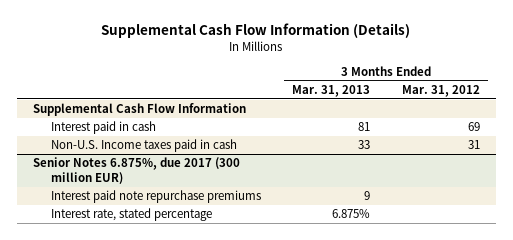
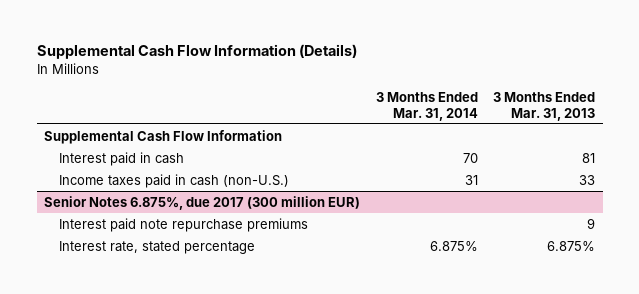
[401,84,480,97] Mar. 31, 2012 -> none
none -> [375,92,478,121] 3 Months Ended Mar. 31, 2014
[50,139,237,153] Non-U.S. Income taxes paid in cash -> [59,173,290,188] Income taxes paid in cash (non-U.S.)

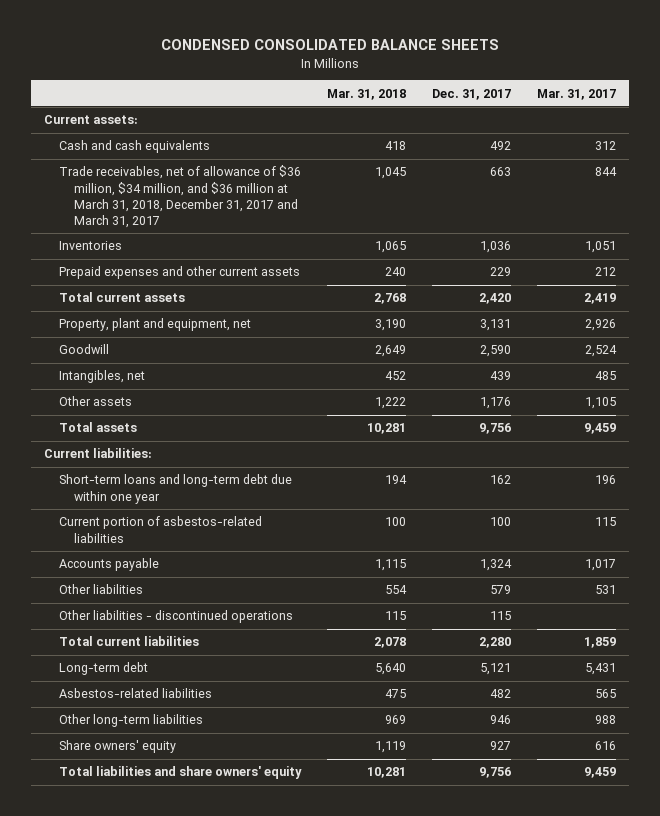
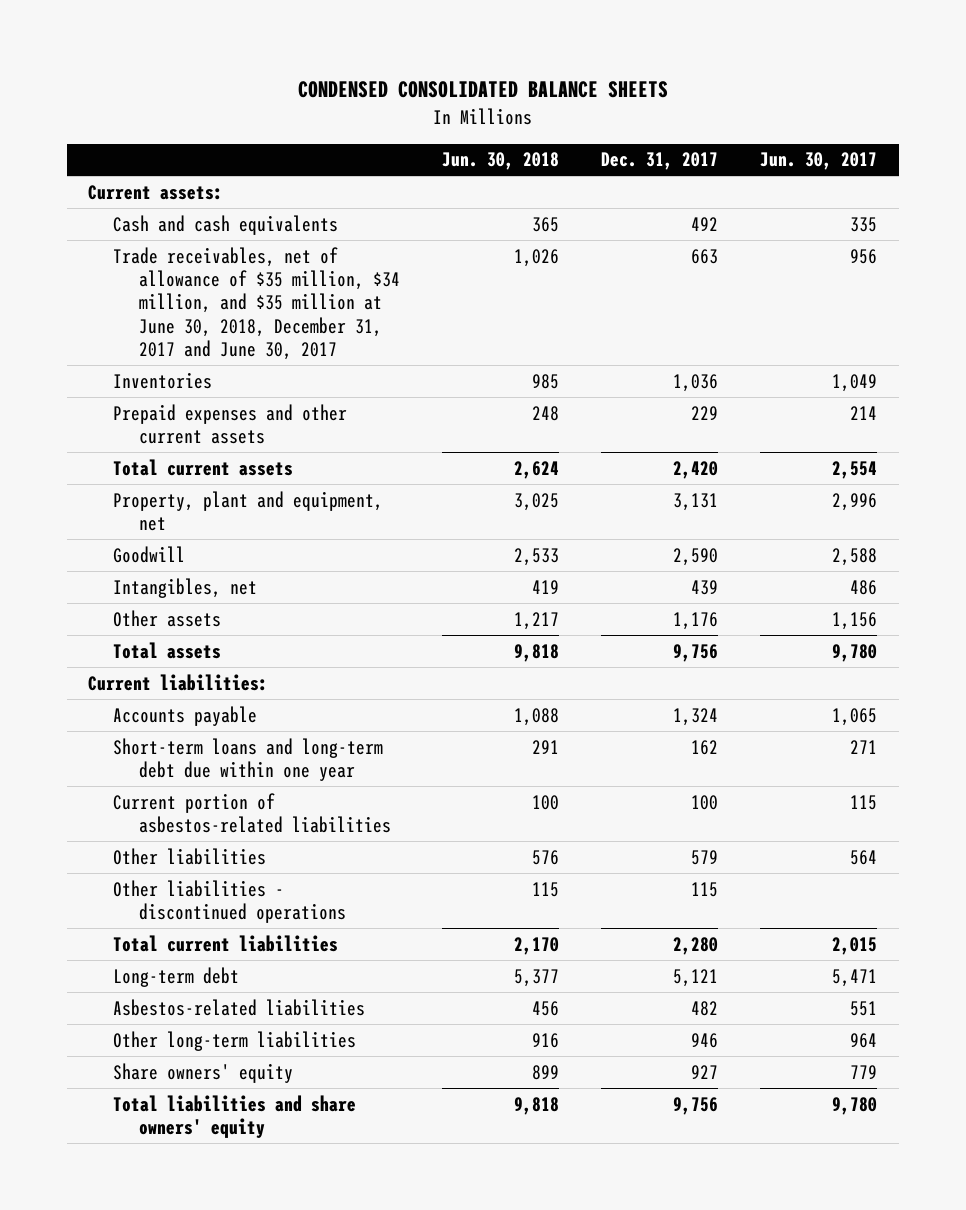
[326,88,406,100] Mar. 31, 2018 -> none
[537,88,617,100] Mar. 31, 2017 -> none
none -> [442,152,560,171] Jun. 30, 2018
none -> [760,152,878,171] Jun. 30, 2017
[58,165,301,229] Trade receivables, net of allowance of $36 million, $34 million, and $36 million at March 31, 2018, December 31, 2017 and March 31, 2017 -> [113,246,400,360] Trade receivables, net of allowance of $35 million, $34 million, and $35 million at June 30, 2018, December 31, 2017 and June 30, 2017
[58,558,159,572] Accounts payable -> [113,705,258,726] Accounts payable

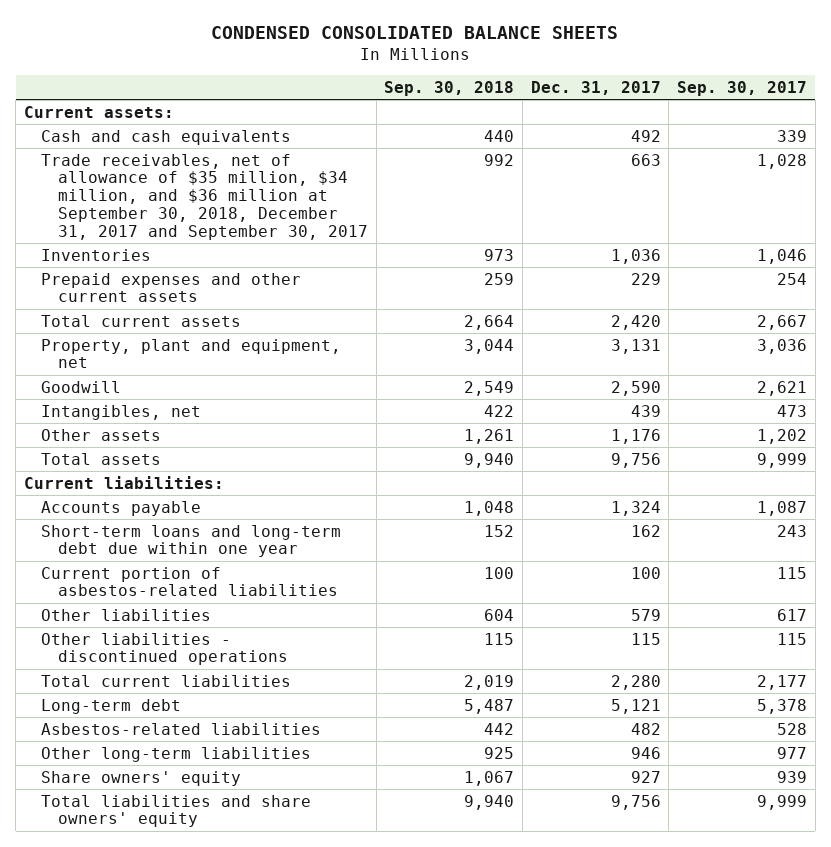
[442,152,560,171] Jun. 30, 2018 -> none
[760,152,878,171] Jun. 30, 2017 -> none
none -> [384,80,515,96] Sep. 30, 2018
none -> [677,80,808,96] Sep. 30, 2017
[113,246,400,360] Trade receivables, net of allowance of $35 million, $34 million, and $35 million at June 30, 2018, December 31, 2017 and June 30, 2017 -> [40,153,369,240] Trade receivables, net of allowance of $35 million, $34 million, and $36 million at September 30, 2018, December 31, 2017 and September 30, 2017

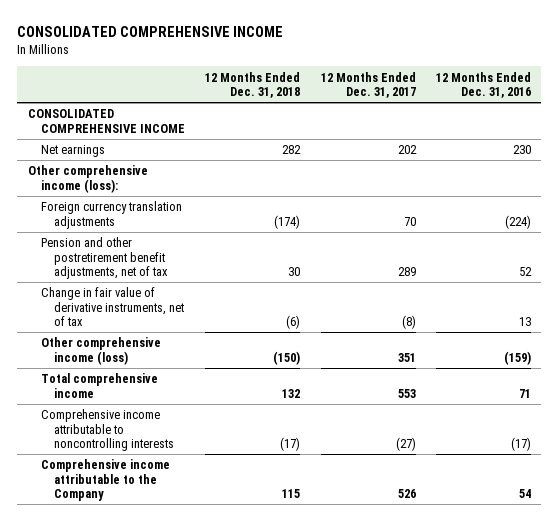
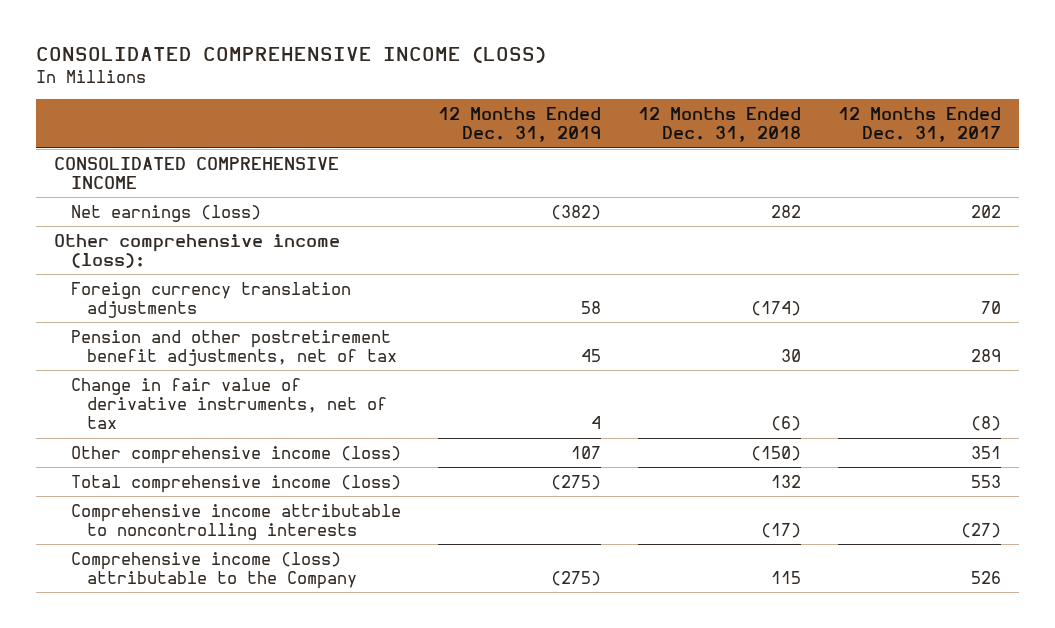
[17,25,284,37] CONSOLIDATED COMPREHENSIVE INCOME -> [35,45,546,63] CONSOLIDATED COMPREHENSIVE INCOME (LOSS)
[435,71,531,99] 12 Months Ended Dec. 31, 2016 -> none
none -> [437,106,601,143] 12 Months Ended Dec. 31, 2019
[40,145,105,158] Net earnings -> [70,204,261,222] Net earnings (loss)
[40,373,158,398] Total comprehensive income -> [70,474,401,493] Total comprehensive income (loss)
[40,459,170,502] Comprehensive income attributable to the Company -> [70,551,358,590] Comprehensive income (loss) attributable to the Company

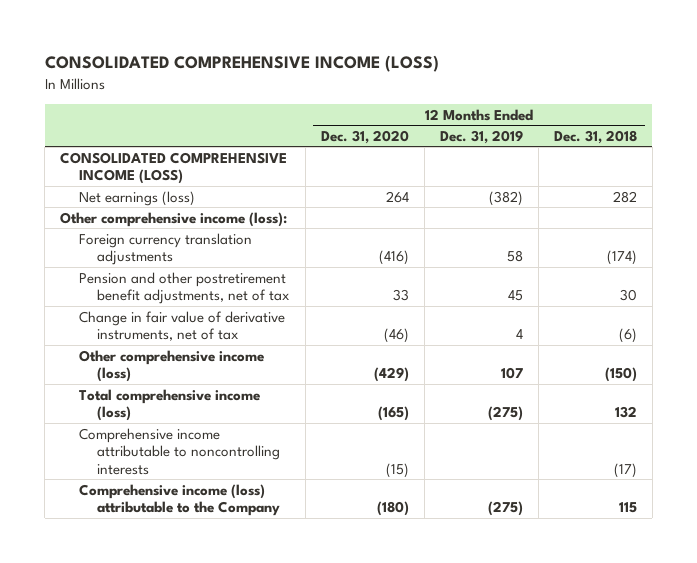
[837,106,1001,143] 12 Months Ended Dec. 31, 2017 -> none
none -> [320,129,409,144] Dec. 31, 2020
[54,156,340,190] CONSOLIDATED COMPREHENSIVE INCOME -> [60,151,288,185] CONSOLIDATED COMPREHENSIVE INCOME (LOSS)

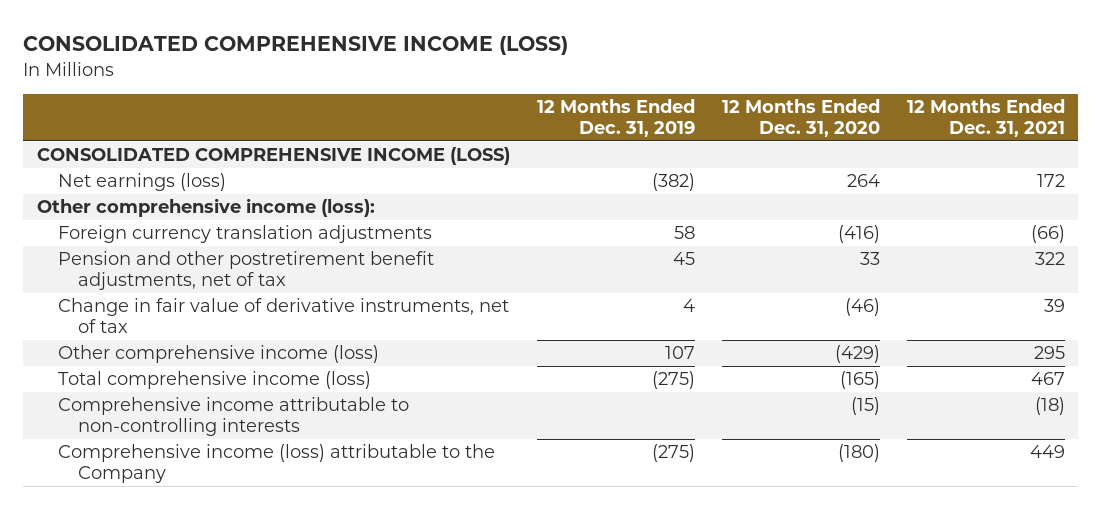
[553,129,637,144] Dec. 31, 2018 -> none
none -> [906,99,1065,137] 12 Months Ended Dec. 31, 2021
[78,427,280,475] Comprehensive income attributable to noncontrolling interests -> [57,397,409,437] Comprehensive income attributable to non-controlling interests

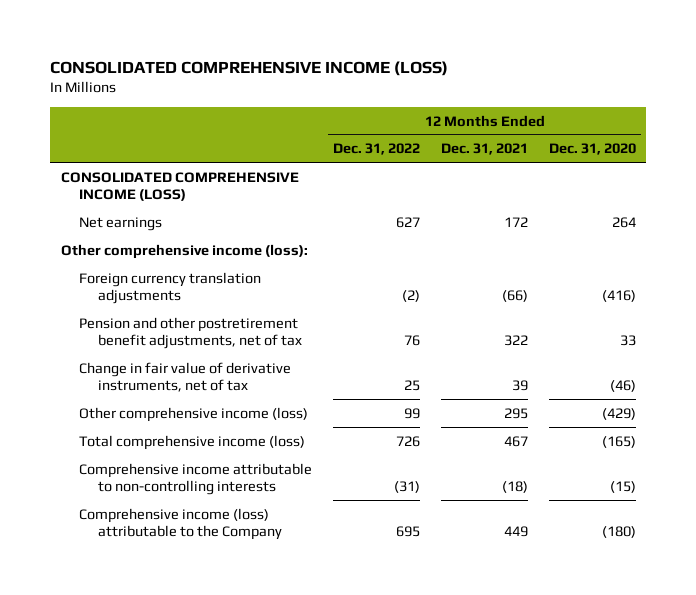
[536,99,695,137] 12 Months Ended Dec. 31, 2019 -> none
none -> [333,143,421,156] Dec. 31, 2022
[57,173,226,192] Net earnings (loss) -> [79,216,163,231] Net earnings

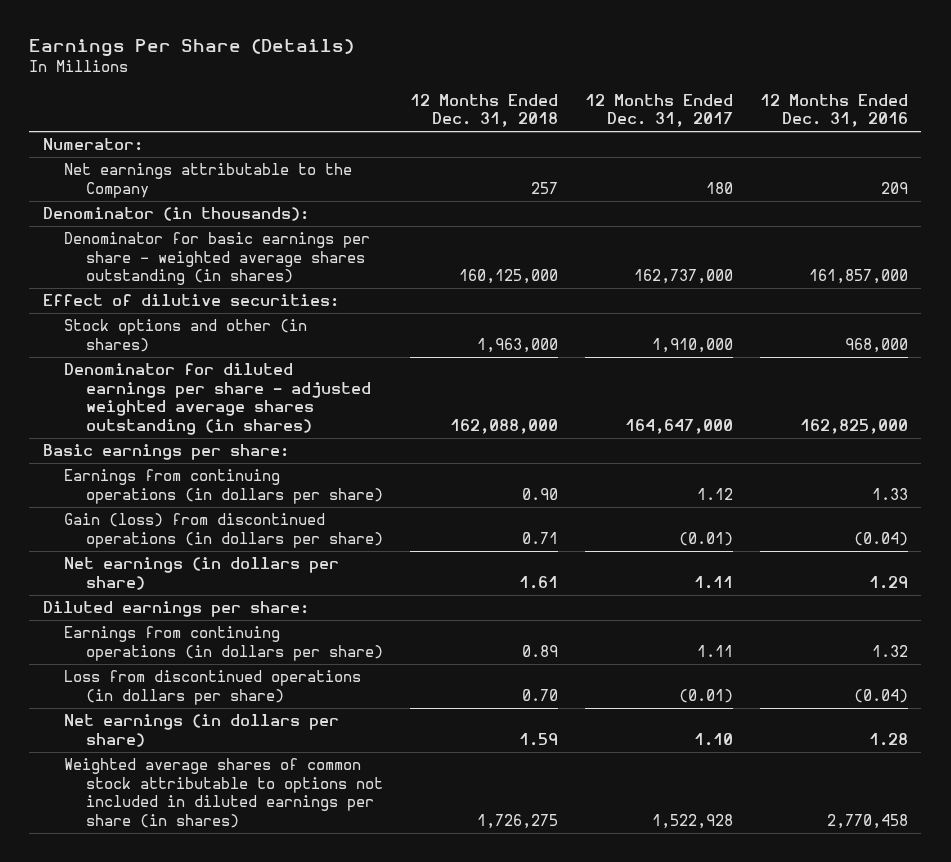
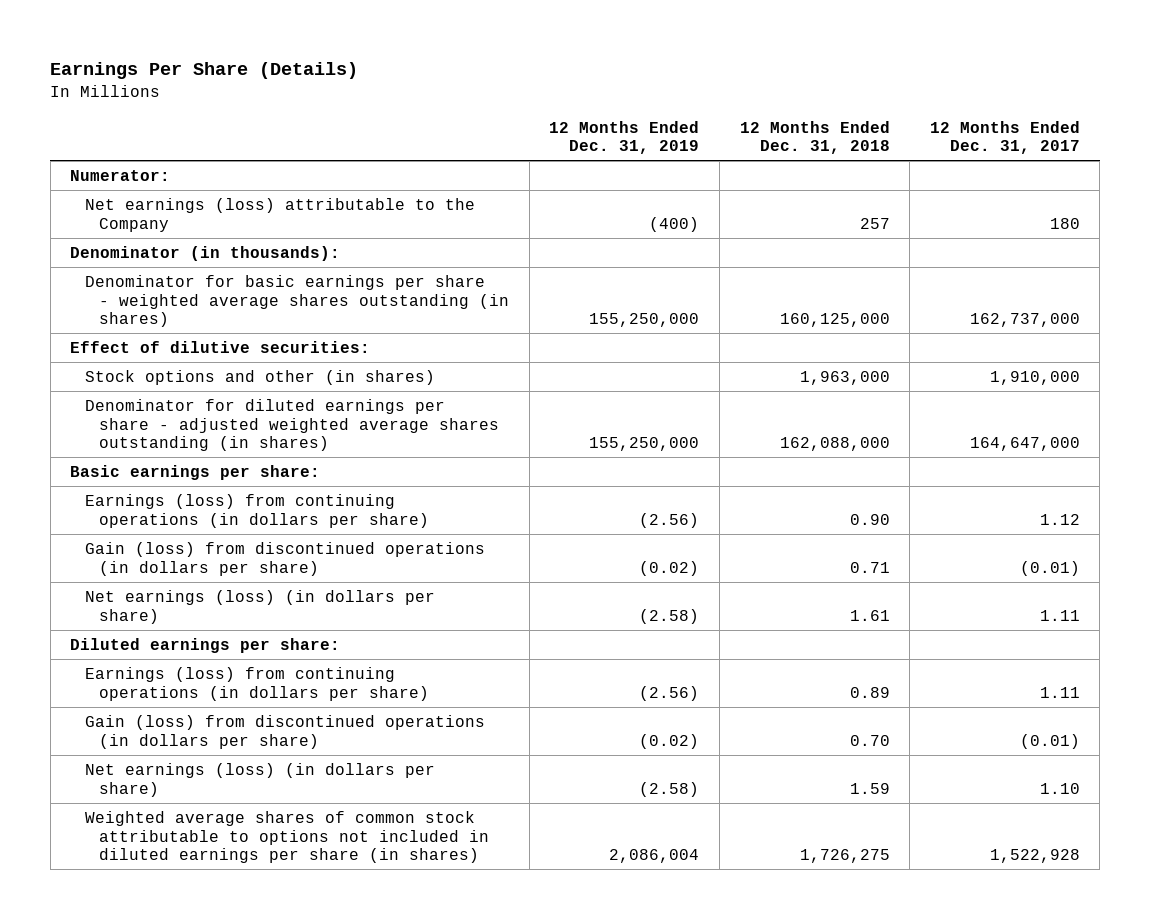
[759,93,908,128] 12 Months Ended Dec. 31, 2016 -> none
none -> [549,120,700,155] 12 Months Ended Dec. 31, 2019
[64,163,353,198] Net earnings attributable to the Company -> [84,197,475,232] Net earnings (loss) attributable to the Company
[64,469,384,504] Earnings from continuing operations (in dollars per share) -> [84,493,430,528] Earnings (loss) from continuing operations (in dollars per share)
[64,557,340,590] Net earnings (in dollars per share) -> [84,589,435,624] Net earnings (loss) (in dollars per share)
[64,626,384,661] Earnings from continuing operations (in dollars per share) -> [84,666,430,701] Earnings (loss) from continuing operations (in dollars per share)
[64,670,362,705] Loss from discontinued operations (in dollars per share) -> [84,714,485,749] Gain (loss) from discontinued operations (in dollars per share)
[64,714,340,747] Net earnings (in dollars per share) -> [84,762,435,797] Net earnings (loss) (in dollars per share)

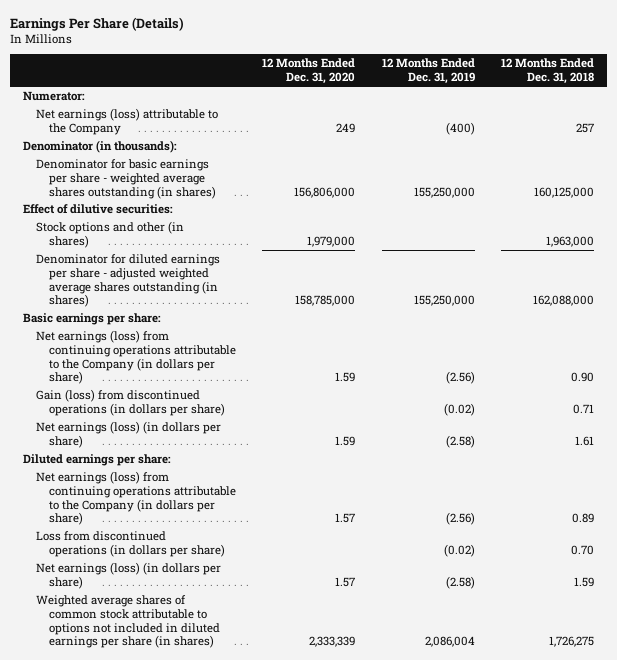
[929,120,1080,155] 12 Months Ended Dec. 31, 2017 -> none
none -> [262,58,356,85] 12 Months Ended Dec. 31, 2020
[84,493,430,528] Earnings (loss) from continuing operations (in dollars per share) -> [36,329,237,385] Net earnings (loss) from continuing operations attributable to the Company (in dollars per share)
[84,666,430,701] Earnings (loss) from continuing operations (in dollars per share) -> [36,470,237,526] Net earnings (loss) from continuing operations attributable to the Company (in dollars per share)
[84,714,485,749] Gain (loss) from discontinued operations (in dollars per share) -> [36,530,226,557] Loss from discontinued operations (in dollars per share)

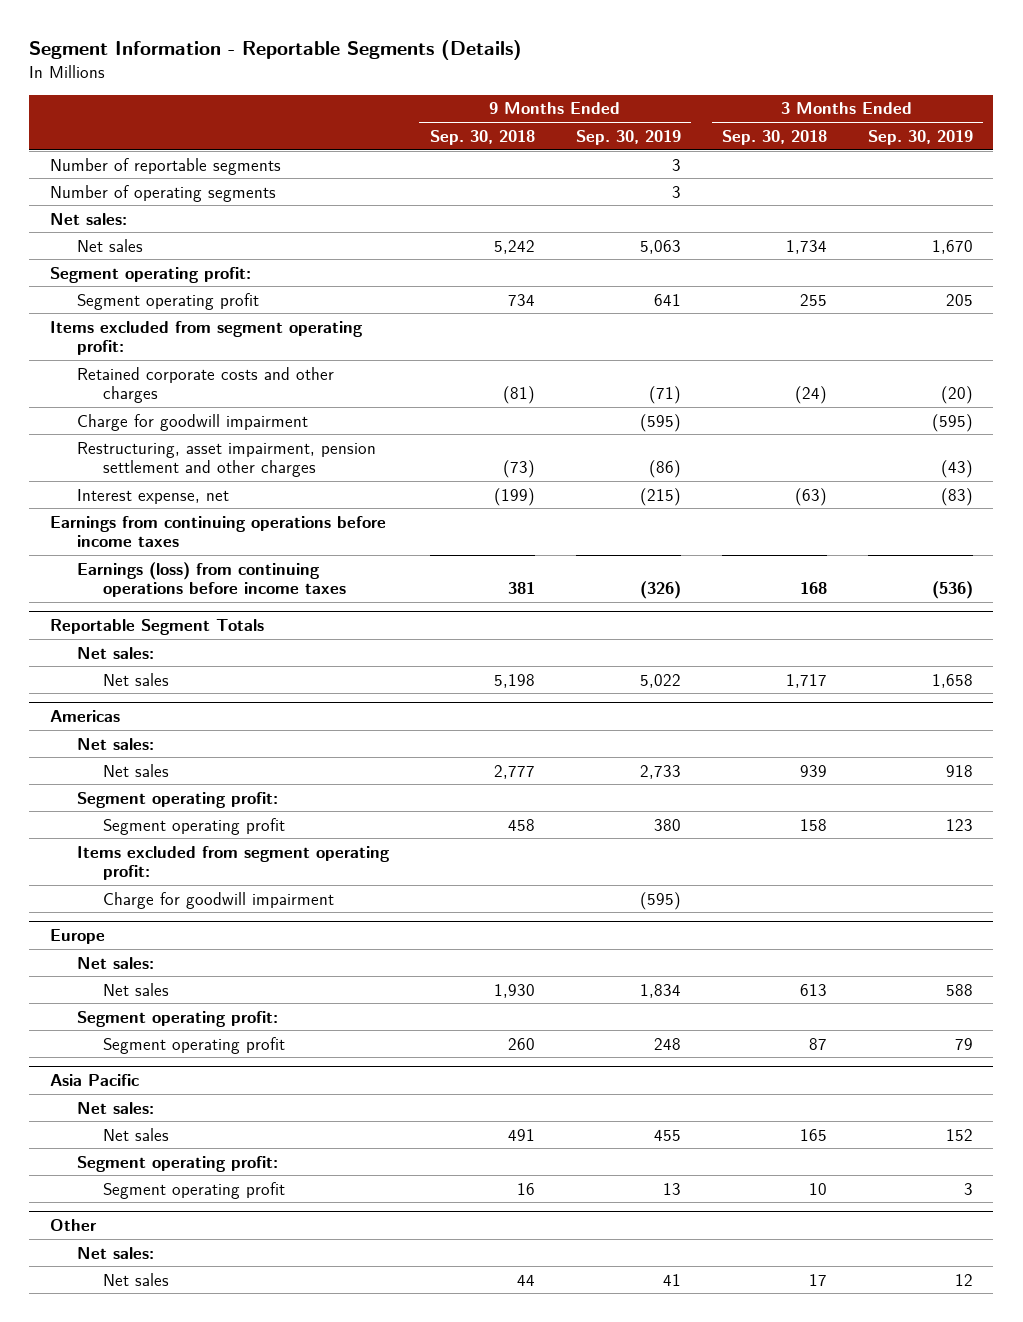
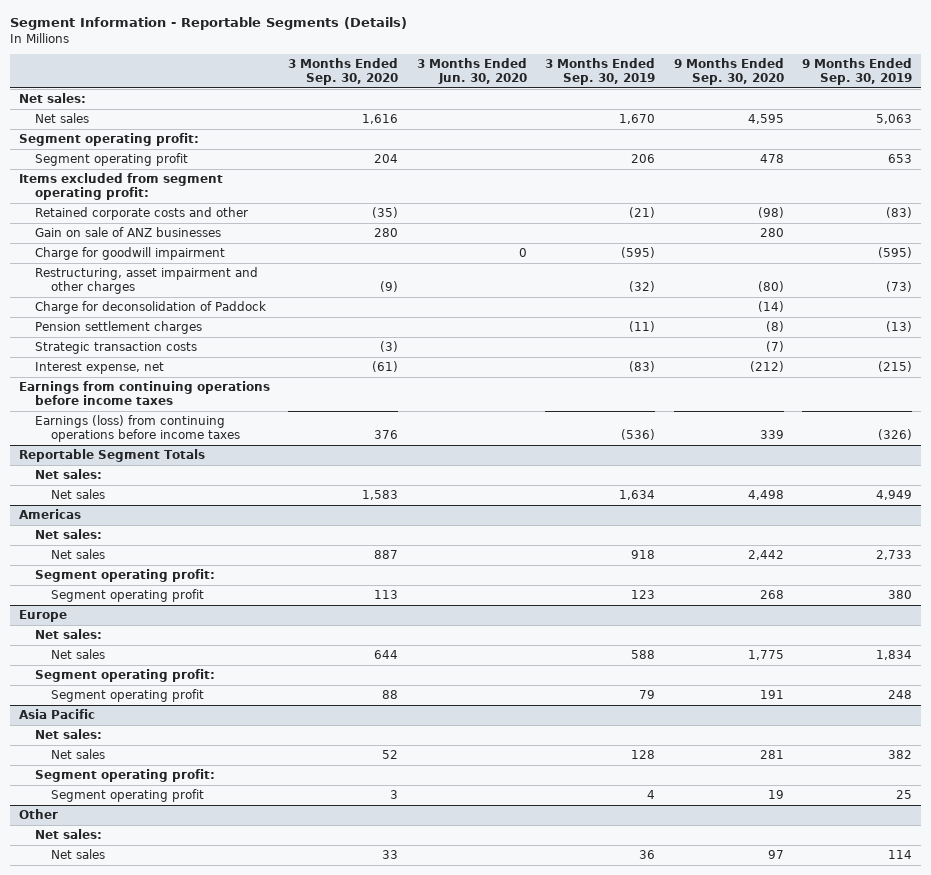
[429,129,535,145] Sep. 30, 2018 -> none
[721,129,827,145] Sep. 30, 2018 -> none
none -> [288,58,399,85] 3 Months Ended Sep. 30, 2020
none -> [416,58,527,84] 3 Months Ended Jun. 30, 2020
none -> [673,58,784,85] 9 Months Ended Sep. 30, 2020
[49,157,281,175] Number of reportable segments -> none
[49,184,276,202] Number of operating segments -> none
[653,293,681,306] 641 -> [887,154,912,164] 653
[945,293,973,306] 205 -> [631,154,656,164] 206
[76,366,334,404] Retained corporate costs and other charges -> [35,207,249,221] Retained corporate costs and other
[648,386,681,405] (71) -> [885,207,912,219] (83)
[940,386,973,405] (20) -> [629,207,656,219] (21)
none -> [35,227,222,238] Gain on sale of ANZ businesses
[76,441,376,478] Restructuring, asset impairment, pension settlement and other charges -> [35,267,259,294] Restructuring, asset impairment and other charges
[648,460,681,479] (86) -> [885,280,912,292] (73)
[940,460,973,479] (43) -> [629,280,656,292] (32)
none -> [35,301,267,315] Charge for deconsolidation of Paddock
none -> [35,321,203,335] Pension settlement charges
none -> [35,342,198,355] Strategic transaction costs
[639,673,681,688] 5,022 -> [875,490,912,501] 4,949
[931,673,973,688] 1,658 -> [619,490,656,501] 1,634
[76,845,390,881] Items excluded from segment operating profit: -> none
[103,891,335,909] Charge for goodwill impairment -> none
[653,1128,681,1141] 455 -> [887,750,912,760] 382
[945,1128,973,1141] 152 -> [631,750,656,760] 128
[662,1182,681,1195] 13 -> [895,790,912,800] 25
[963,1182,973,1195] 3 -> [647,790,656,800] 4
[662,1273,681,1286] 41 -> [887,850,912,860] 114
[954,1273,973,1286] 12 -> [639,850,656,860] 36

